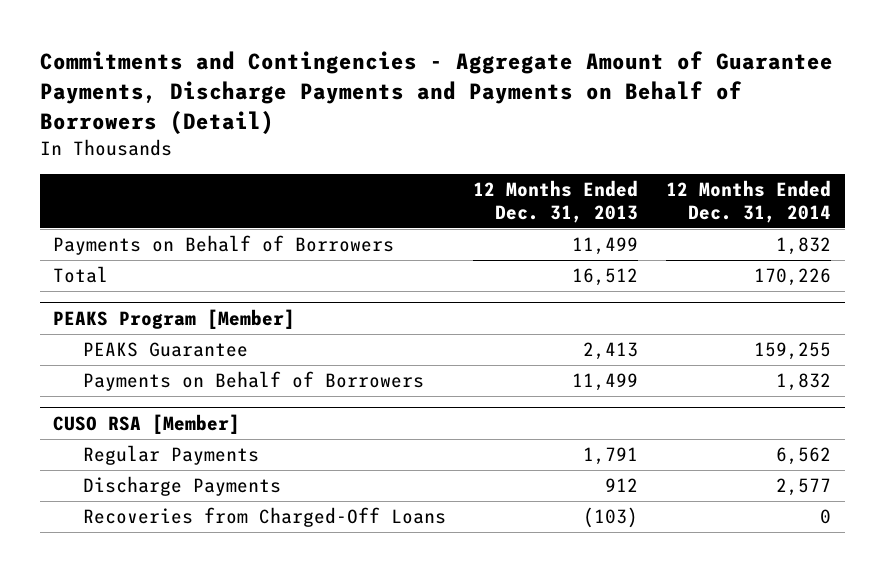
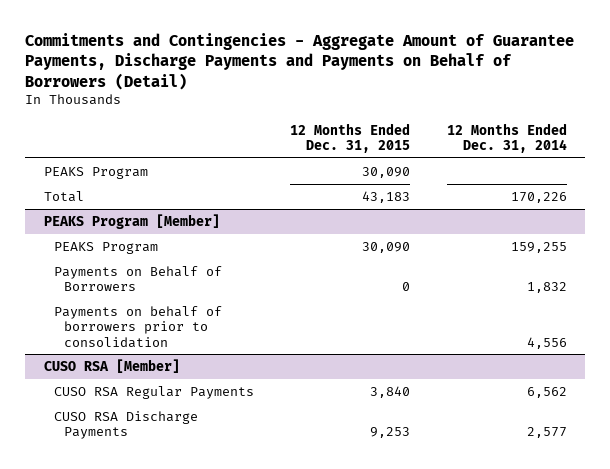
[473,179,639,223] 12 Months Ended Dec. 31, 2013 -> none
none -> [290,122,411,153] 12 Months Ended Dec. 31, 2015
[53,235,395,256] Payments on Behalf of Borrowers -> none
none -> [43,167,148,180] PEAKS Program
[83,342,249,358] PEAKS Guarantee -> [53,242,158,255] PEAKS Program
none -> [53,306,222,348] Payments on behalf of borrowers prior to consolidation
[83,507,447,528] Recoveries from Charged-Off Loans -> none
[83,445,260,466] Regular Payments -> [53,386,254,400] CUSO RSA Regular Payments
[83,476,282,497] Discharge Payments -> [53,411,198,440] CUSO RSA Discharge Payments

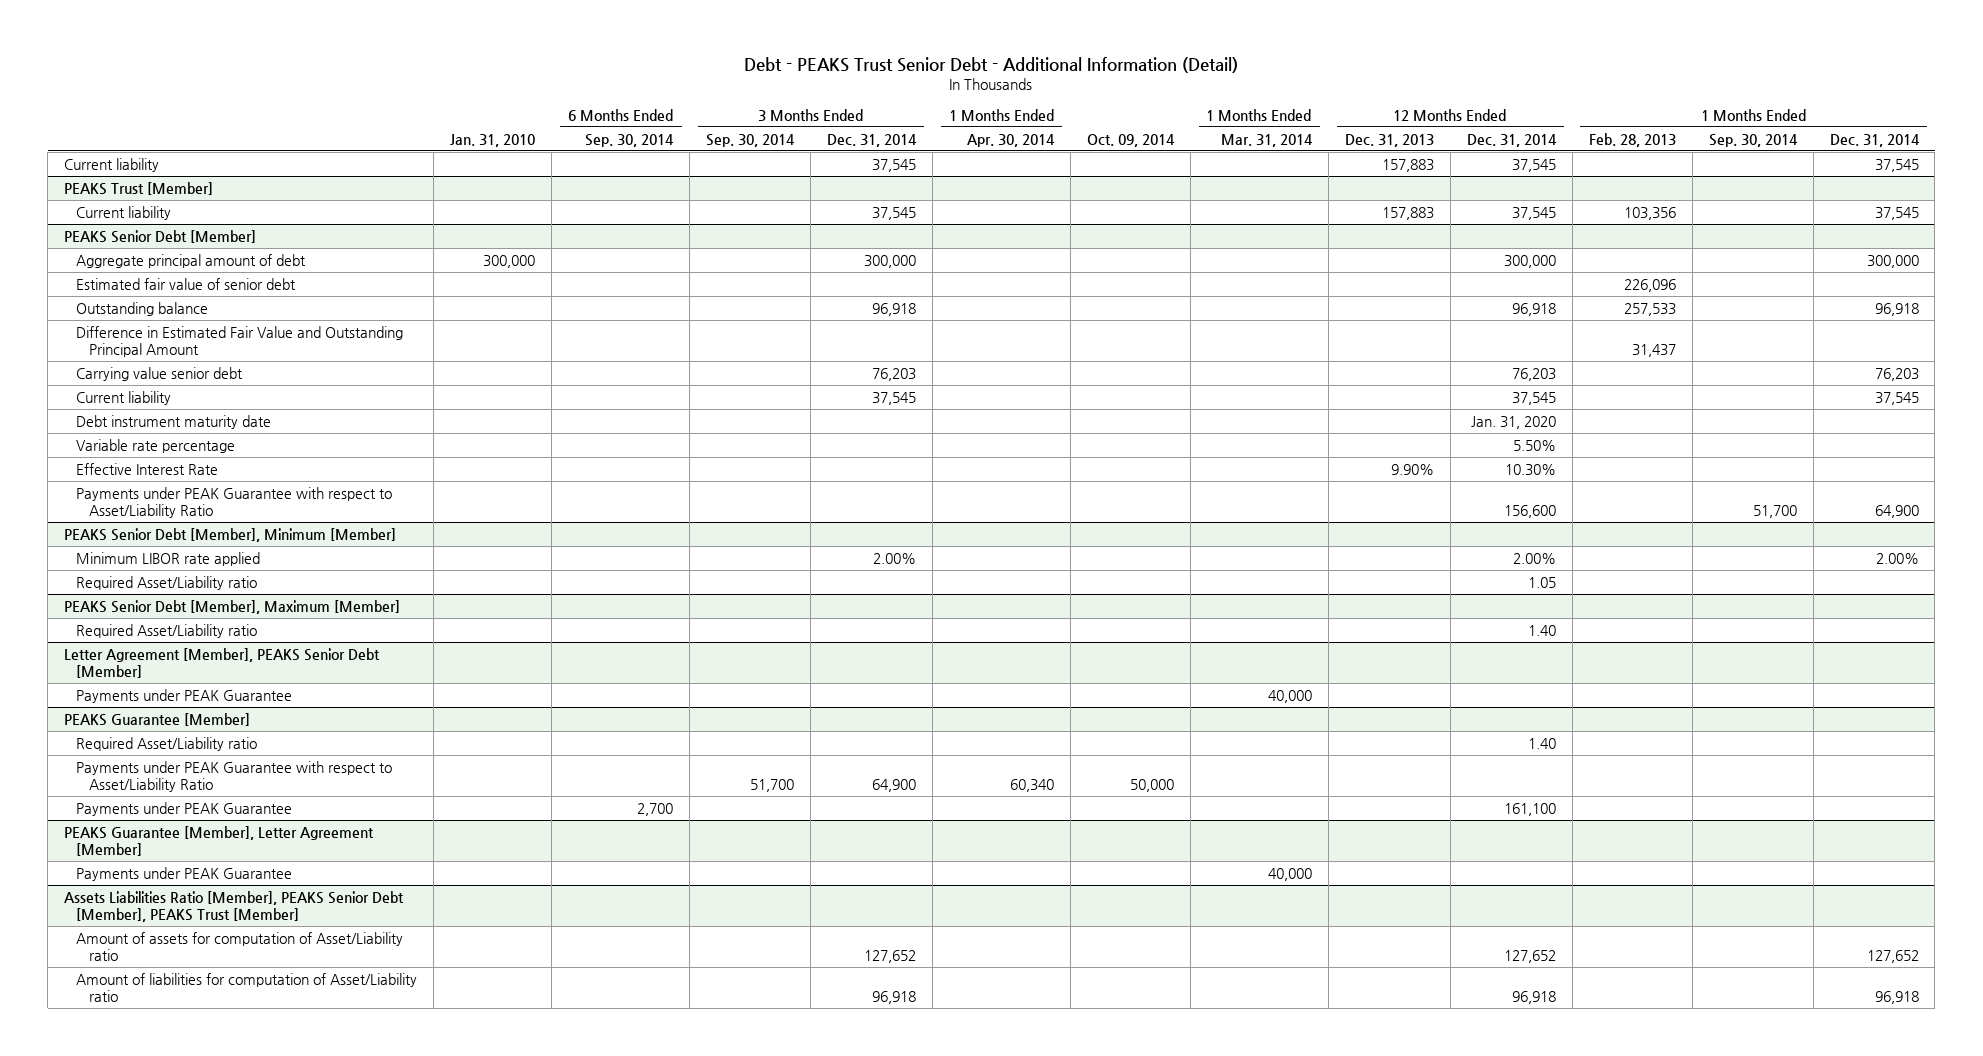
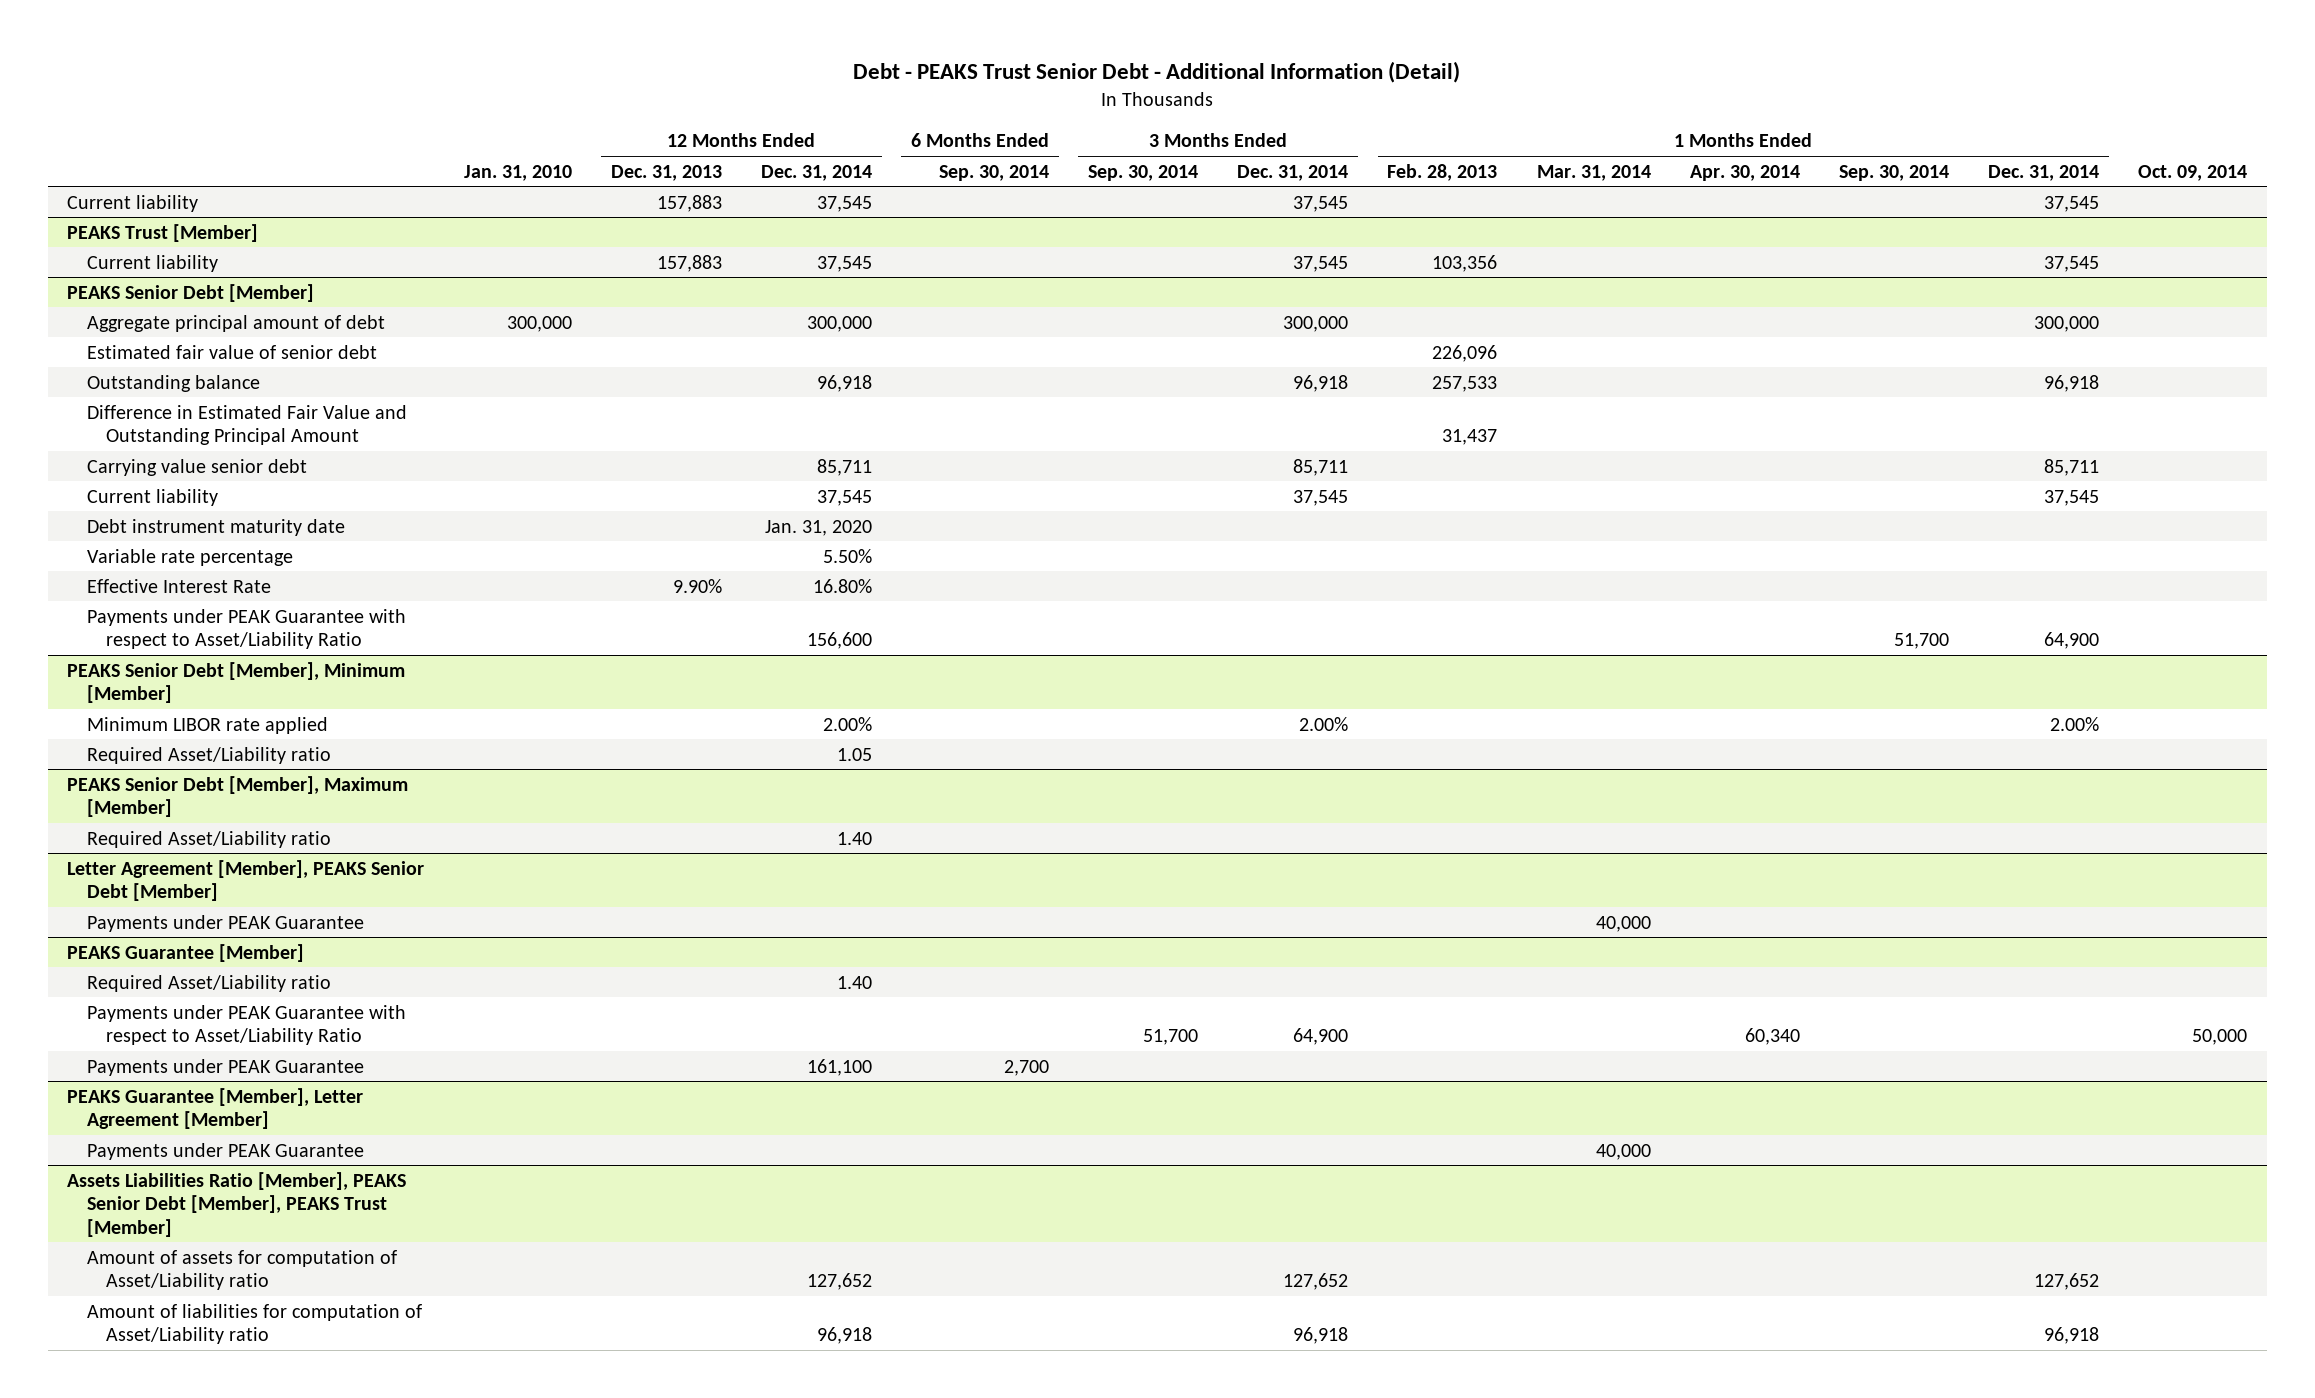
[872,367,917,381] 76,203 -> [1293,458,1349,476] 85,711
[1511,367,1556,381] 76,203 -> [816,458,872,476] 85,711
[1874,367,1919,381] 76,203 -> [2044,458,2100,476] 85,711
[1504,463,1556,476] 10.30% -> [812,578,872,593] 16.80%

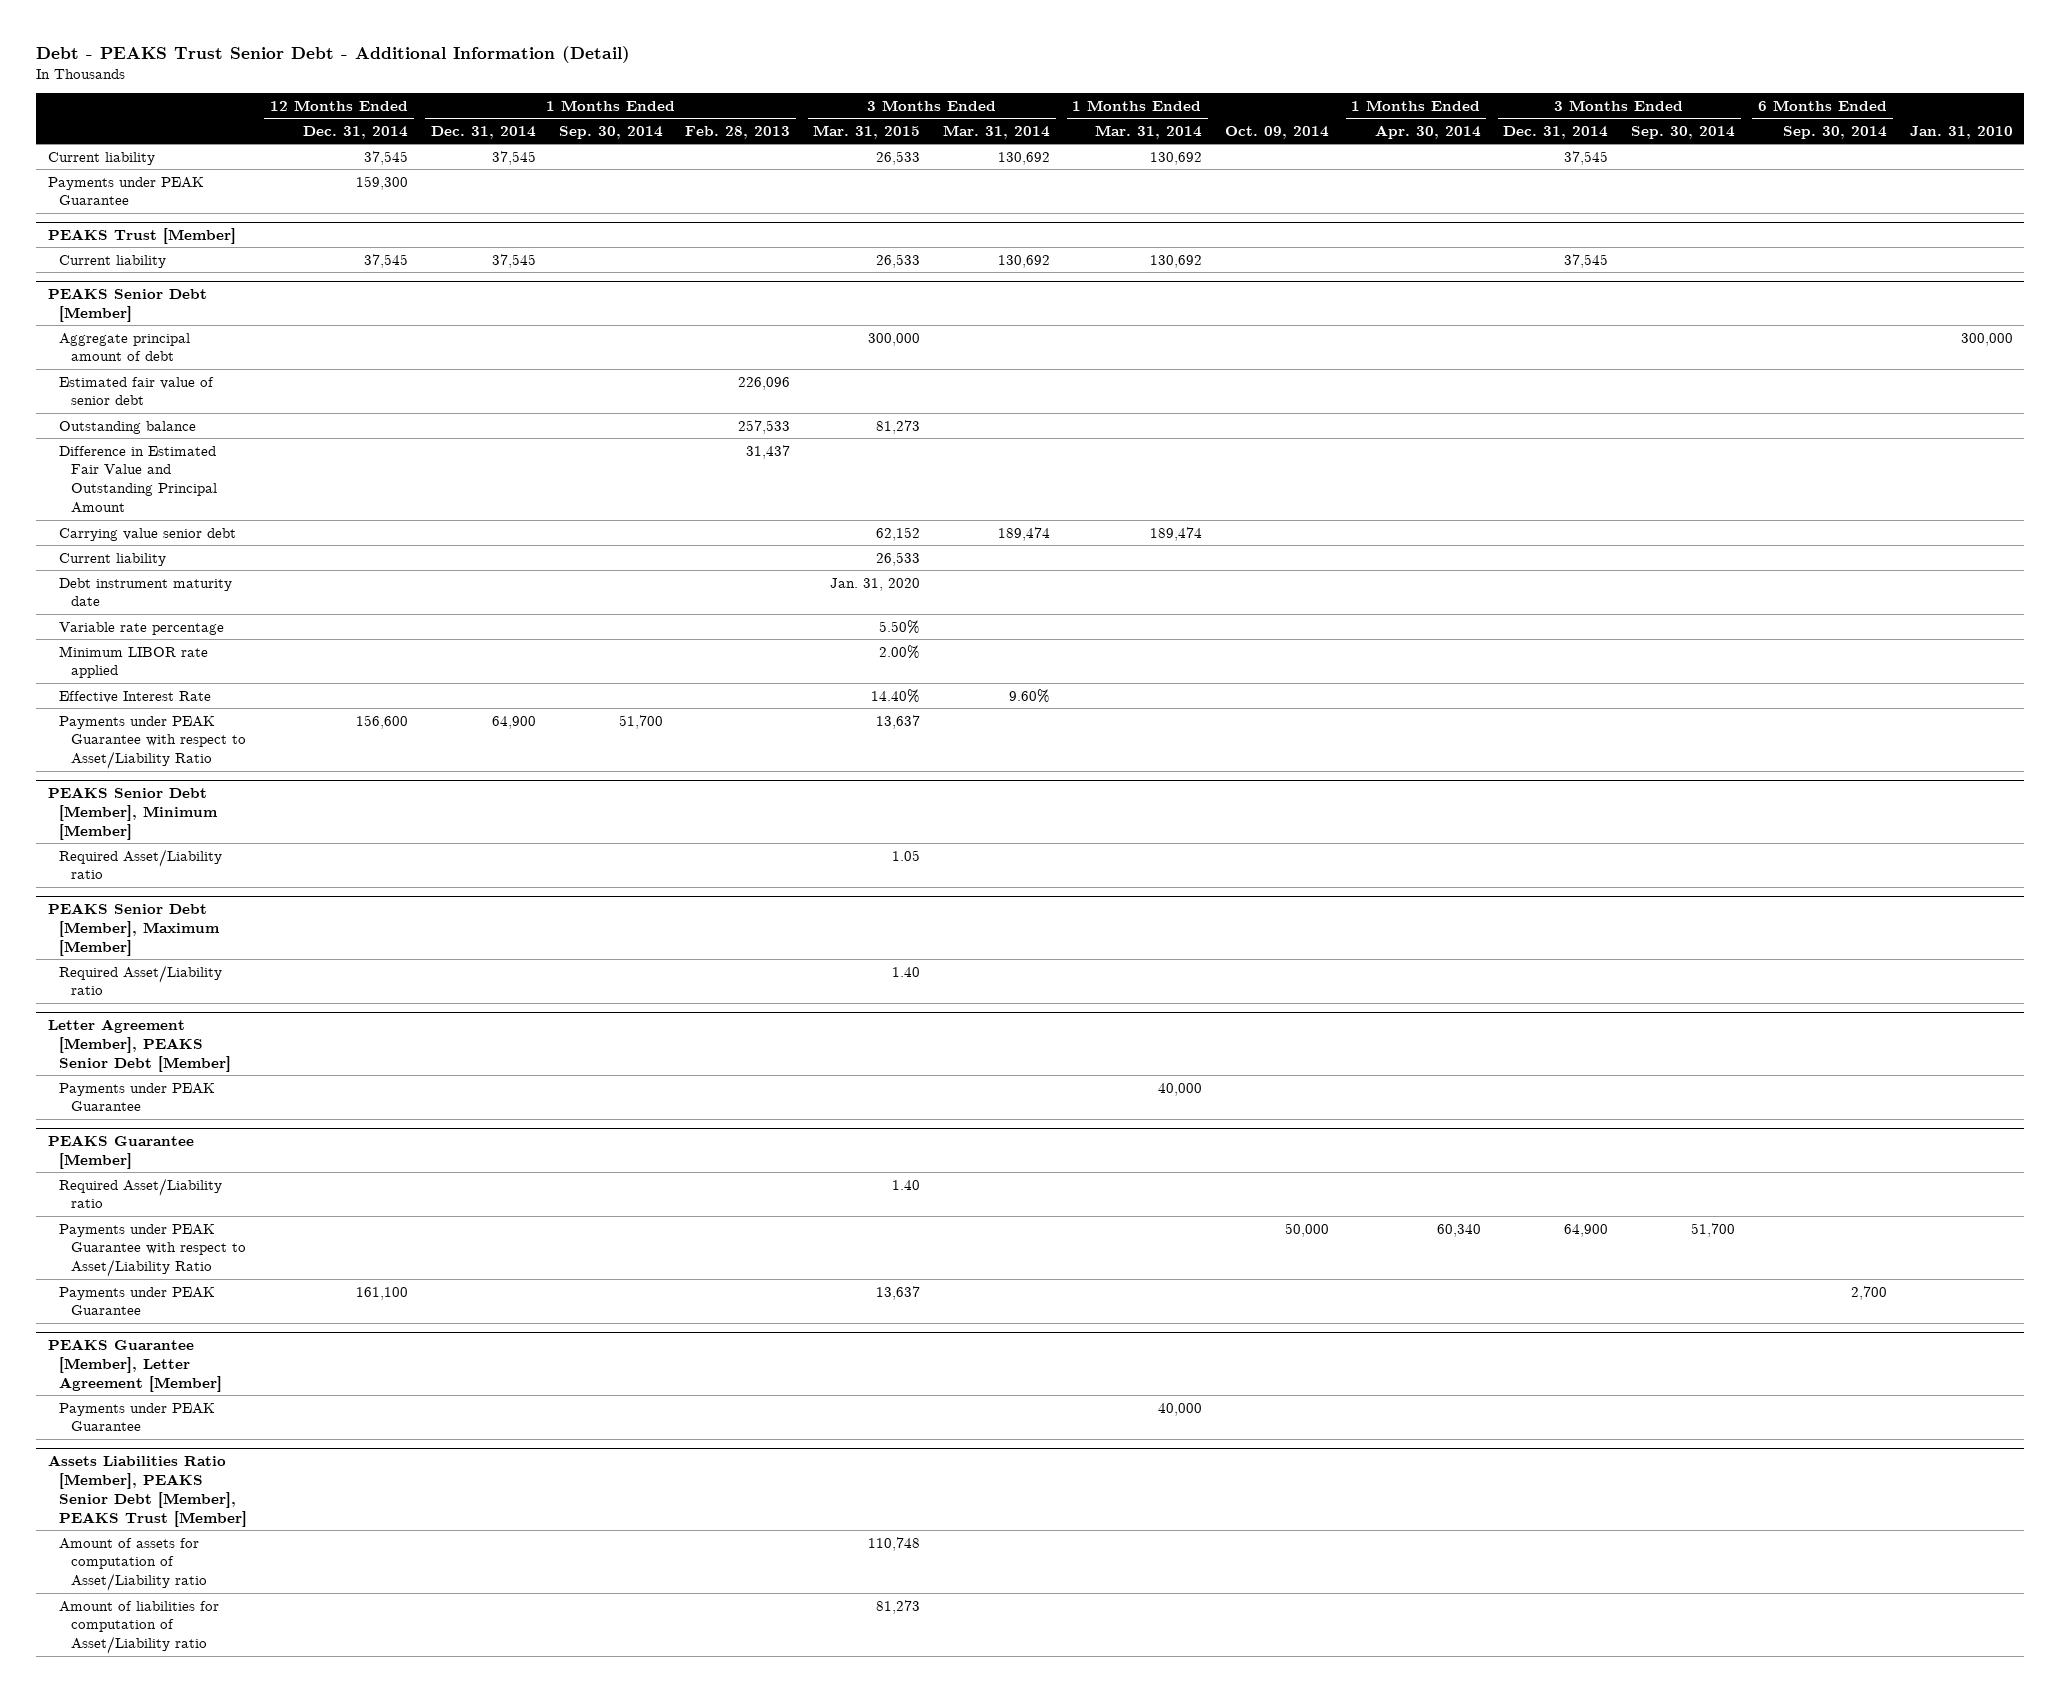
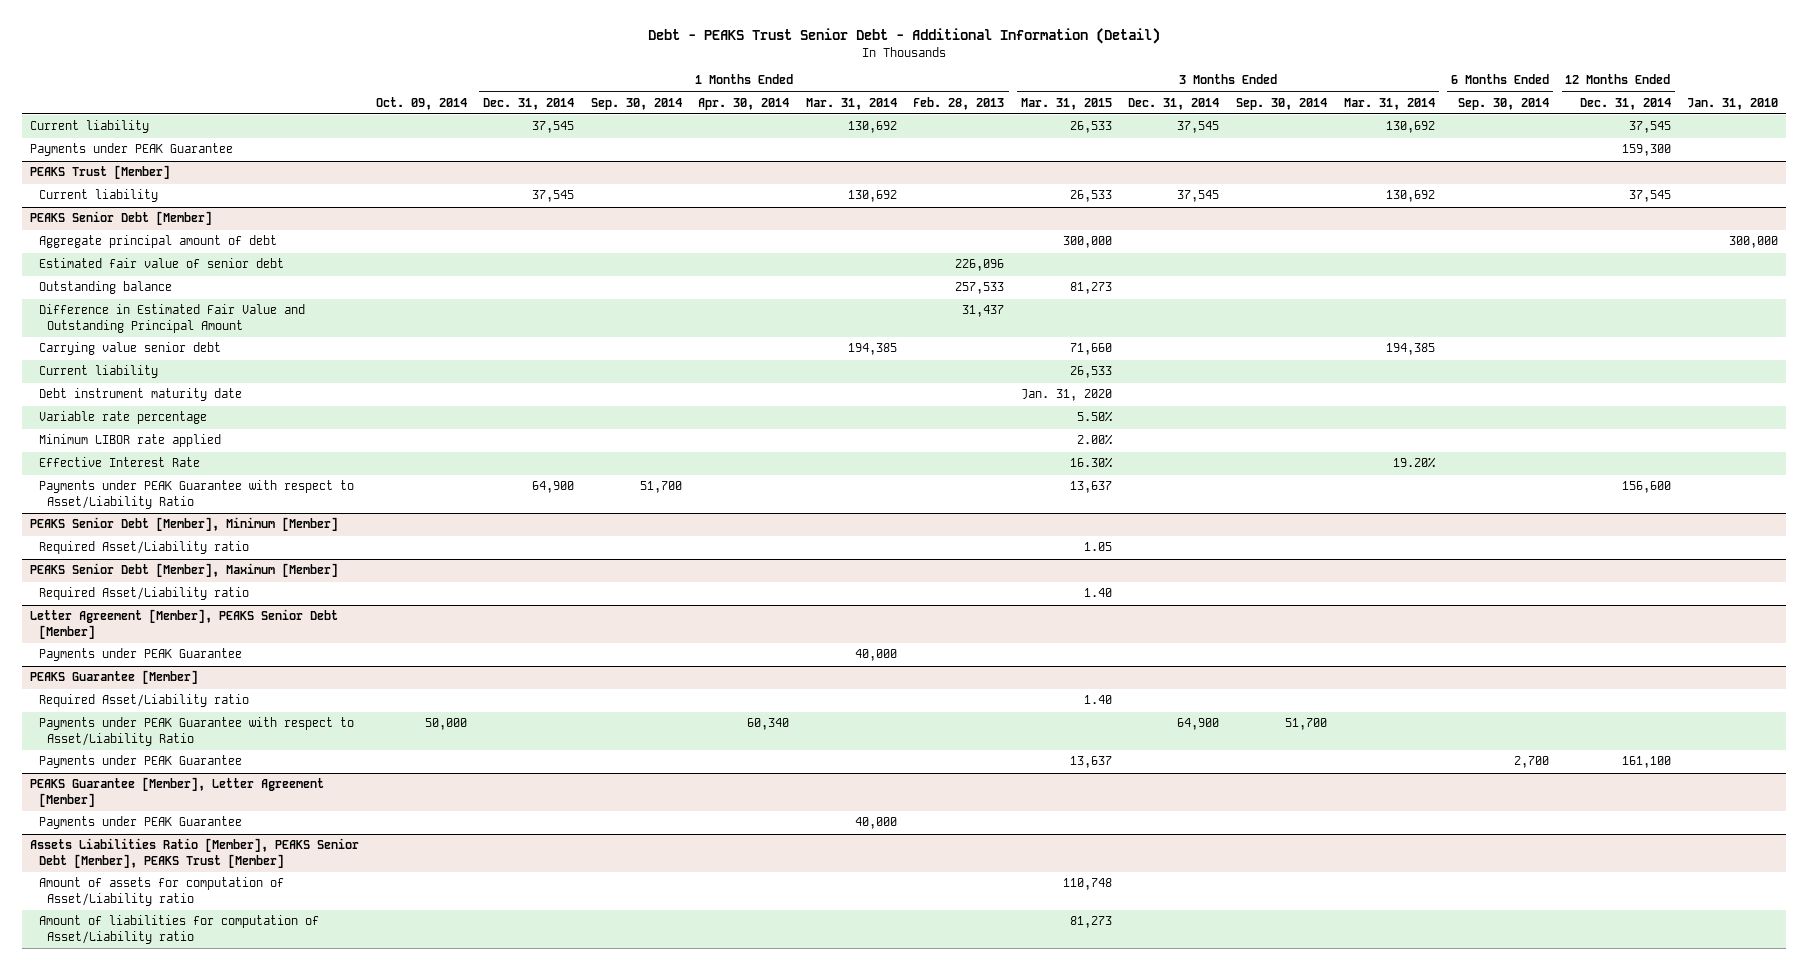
[876,526,921,541] 62,152 -> [1069,343,1112,356] 71,660
[998,526,1051,541] 189,474 -> [1385,343,1435,356] 194,385
[1149,526,1202,541] 189,474 -> [847,343,897,356] 194,385
[871,688,921,703] 14.40% -> [1069,457,1113,469] 16.30%
[1009,688,1051,703] 9.60% -> [1392,457,1436,469] 19.20%

